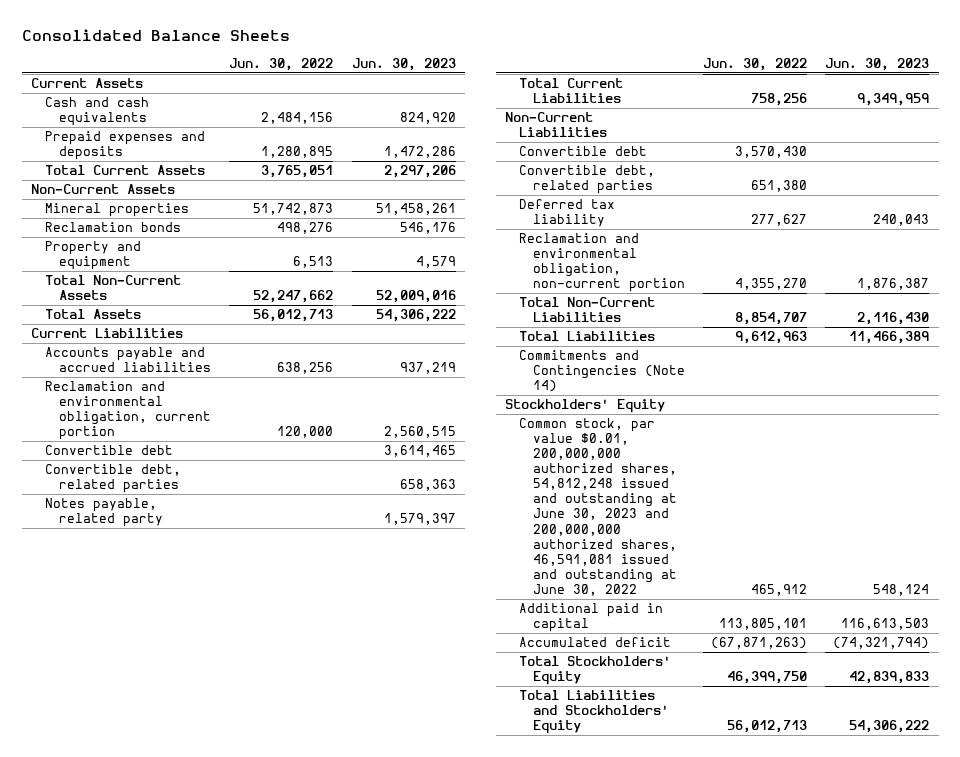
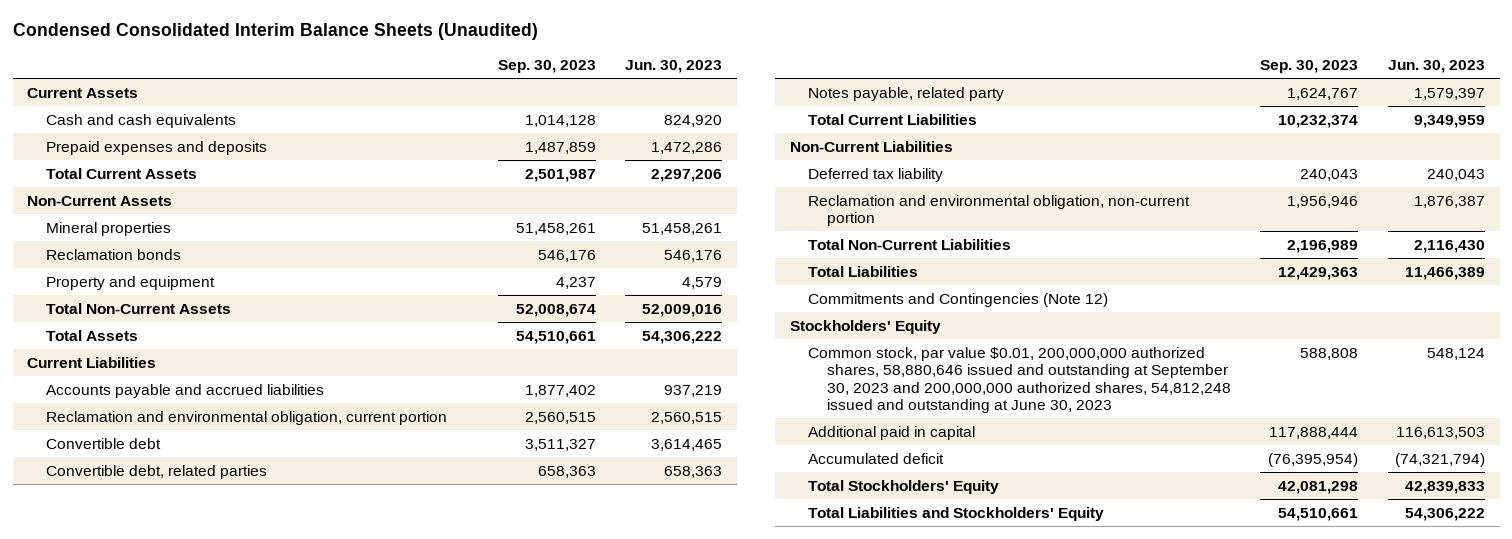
[21,29,290,42] Consolidated Balance Sheets -> [12,23,538,41] Condensed Consolidated Interim Balance Sheets (Unaudited)
[229,57,334,71] Jun. 30, 2022 -> none
none -> [497,60,596,74] Sep. 30, 2023
[518,146,647,157] Convertible debt -> none
[518,165,655,195] Convertible debt, related parties -> none
[518,350,686,393] Commitments and Contingencies (Note 14) -> [808,292,1109,307] Commitments and Contingencies (Note 12)
[518,418,678,596] Common stock, par value $0.01, 200,000,000 authorized shares, 54,812,248 issued and outstanding at June 30, 2023 and 200,000,000 authorized shares, 46,591,081 issued and outstanding at June 30, 2022 -> [808,346,1231,414] Common stock, par value $0.01, 200,000,000 authorized shares, 58,880,646 issued and outstanding at September 30, 2023 and 200,000,000 authorized shares, 54,812,248 issued and outstanding at June 30, 2023

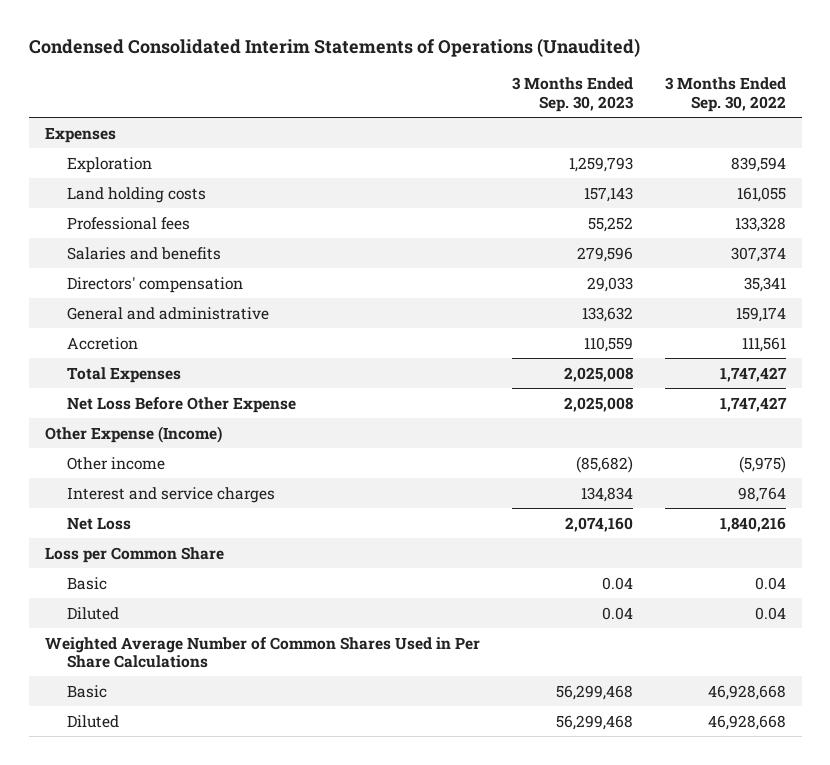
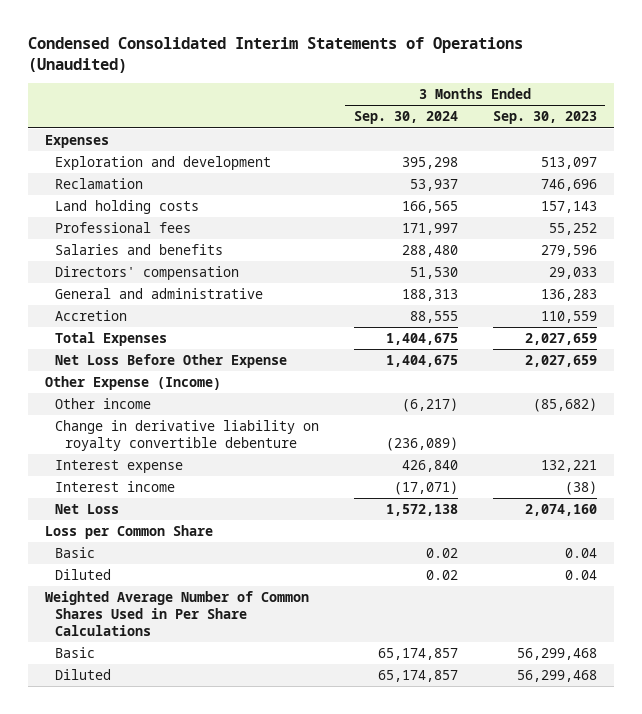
[664,77,786,112] 3 Months Ended Sep. 30, 2022 -> none
none -> [354,111,459,125] Sep. 30, 2024
[66,156,152,173] Exploration -> none
none -> [55,155,272,170] Exploration and development
none -> [55,177,144,189] Reclamation
[581,306,633,322] 133,632 -> [540,288,597,301] 136,283
[563,366,633,382] 2,025,008 -> [524,332,597,345] 2,027,659
[563,396,633,412] 2,025,008 -> [524,354,597,367] 2,027,659
[66,486,275,503] Interest and service charges -> none
none -> [55,419,320,451] Change in derivative liability on royalty convertible debenture
none -> [55,459,184,473] Interest expense
none -> [55,480,176,492] Interest income

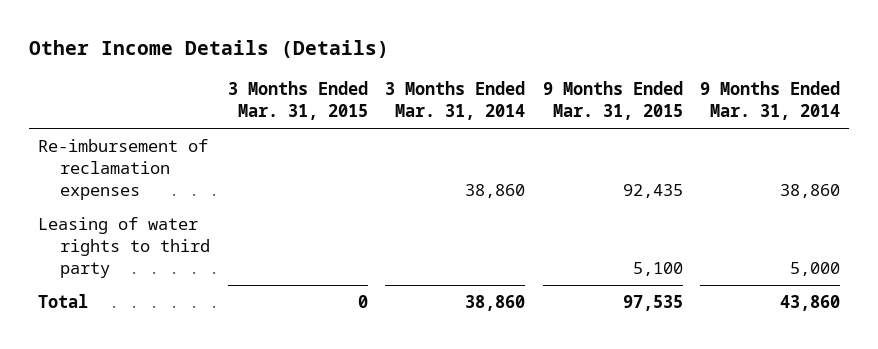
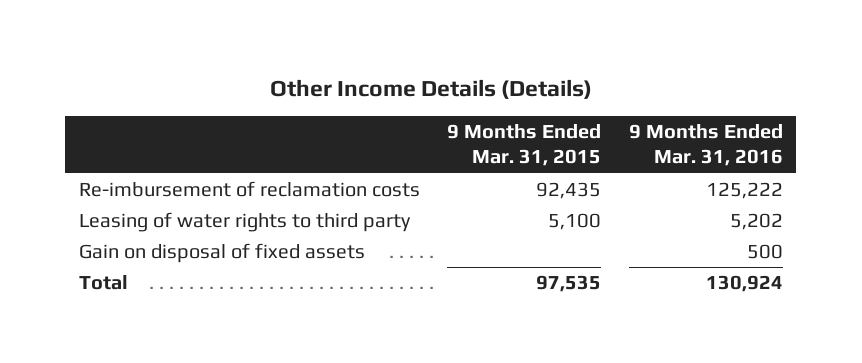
[227,81,368,120] 3 Months Ended Mar. 31, 2015 -> none
[385,81,526,120] 3 Months Ended Mar. 31, 2014 -> none
[700,81,841,120] 9 Months Ended Mar. 31, 2014 -> none
none -> [628,123,783,167] 9 Months Ended Mar. 31, 2016
[37,139,208,200] Re-imbursement of reclamation expenses -> [78,181,420,198] Re-imbursement of reclamation costs
none -> [78,243,365,264] Gain on disposal of fixed assets

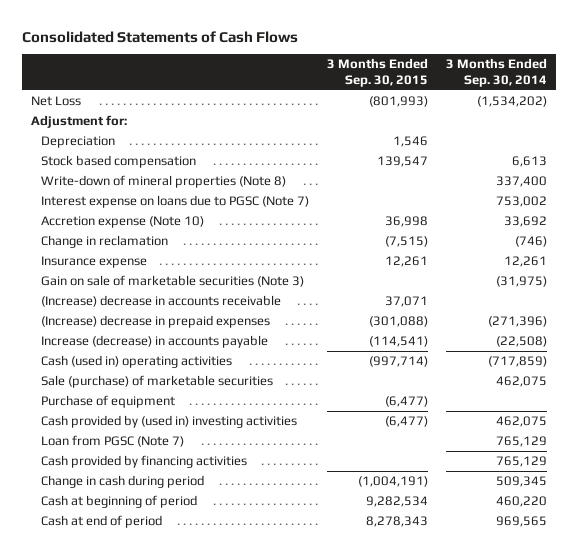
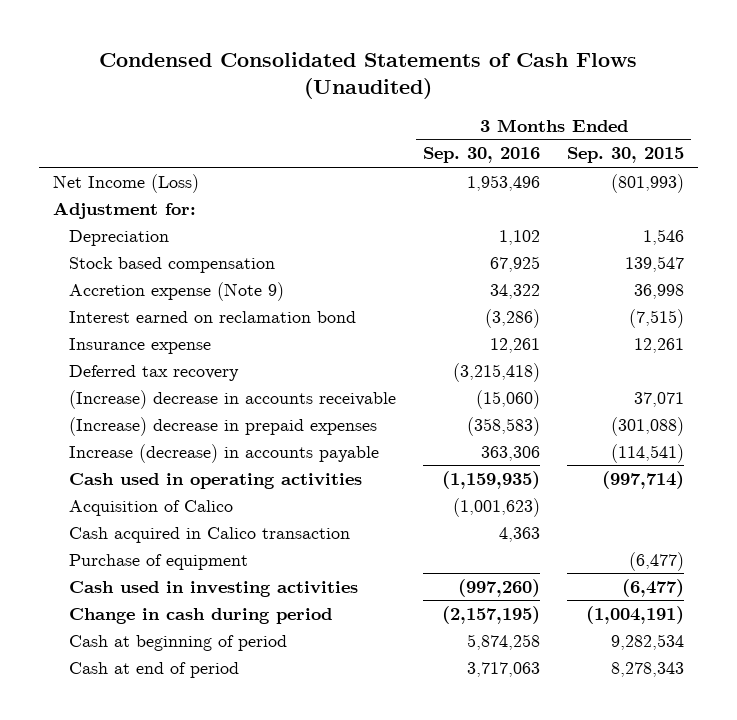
[21,30,298,43] Consolidated Statements of Cash Flows -> [99,51,638,100] Condensed Consolidated Statements of Cash Flows (Unaudited)
[445,58,547,88] 3 Months Ended Sep. 30, 2014 -> none
none -> [423,147,541,164] Sep. 30, 2016
[30,96,81,107] Net Loss -> [52,173,199,193] Net Income (Loss)
[40,175,286,189] Write-down of mineral properties (Note 8) -> none
[40,195,309,209] Interest expense on loans due to PGSC (Note 7) -> none
[40,216,204,229] Accretion expense (Note 10) -> [69,281,285,301] Accretion expense (Note 9)
[40,235,168,249] Change in reclamation -> [69,310,357,323] Interest earned on reclamation bond
[40,275,304,288] Gain on sale of marketable securities (Note 3) -> none
none -> [69,364,240,381] Deferred tax recovery
[40,375,273,389] Sale (purchase) of marketable securities -> none
[40,355,232,369] Cash (used in) operating activities -> [69,472,363,489] Cash used in operating activities
none -> [69,499,234,516] Acquisition of Calico
none -> [69,526,351,543] Cash acquired in Calico transaction
[40,435,184,448] Loan from PGSC (Note 7) -> none
[40,455,247,469] Cash provided by financing activities -> none
[40,415,297,429] Cash provided by (used in) investing activities -> [69,580,359,597] Cash used in investing activities

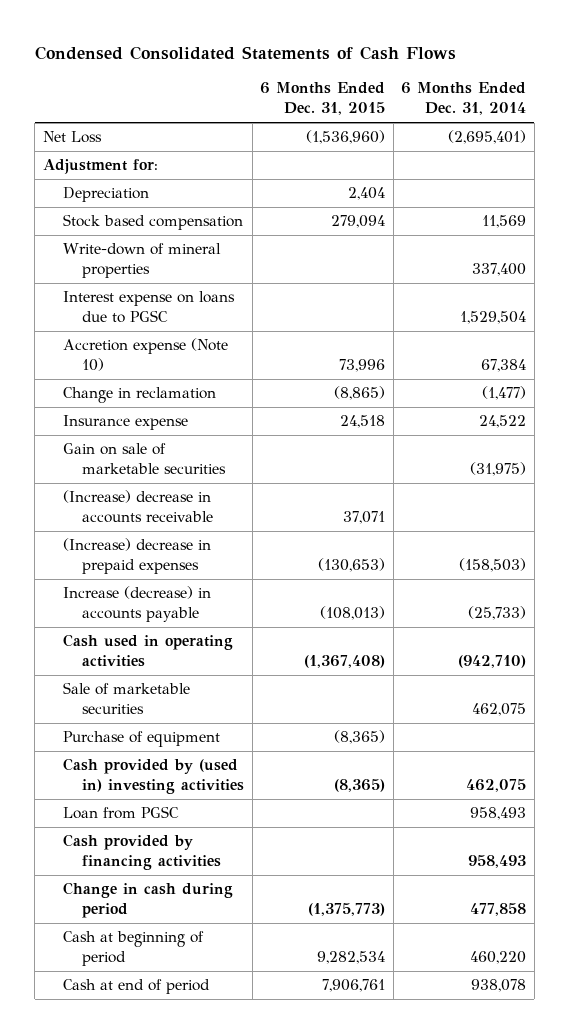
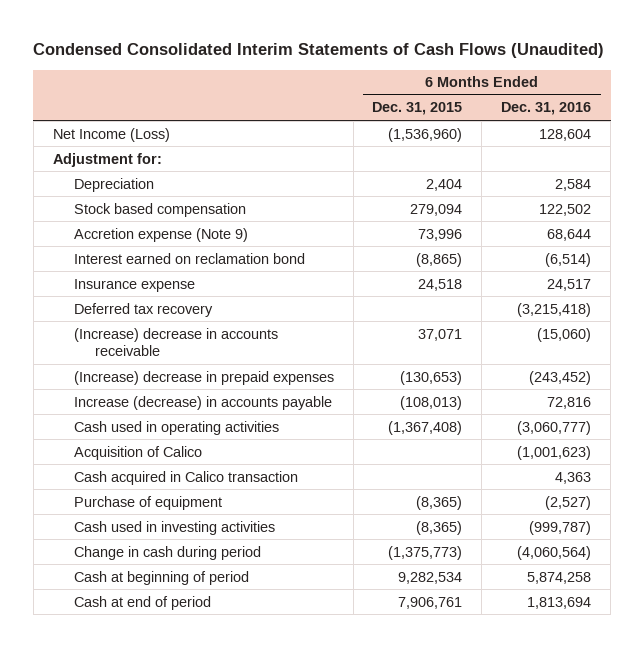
[34,45,456,60] Condensed Consolidated Statements of Cash Flows -> [33,43,605,59] Condensed Consolidated Interim Statements of Cash Flows (Unaudited)
[401,82,527,116] 6 Months Ended Dec. 31, 2014 -> none
none -> [501,102,592,116] Dec. 31, 2016
[42,131,102,144] Net Loss -> [52,127,170,142] Net Income (Loss)
[62,243,221,279] Write-down of mineral properties -> none
[62,291,235,324] Interest expense on loans due to PGSC -> none
[62,338,228,372] Accretion expense (Note 10) -> [73,227,248,242] Accretion expense (Note 9)
[62,387,216,404] Change in reclamation -> [73,252,305,264] Interest earned on reclamation bond
[62,443,227,475] Gain on sale of marketable securities -> none
none -> [73,302,213,317] Deferred tax recovery
[62,682,190,715] Sale of marketable securities -> none
none -> [73,445,202,460] Acquisition of Calico
none -> [73,470,298,485] Cash acquired in Calico transaction
[62,806,179,820] Loan from PGSC -> none
[62,834,222,871] Cash provided by financing activities -> none
[62,758,245,795] Cash provided by (used in) investing activities -> [73,520,275,535] Cash used in investing activities

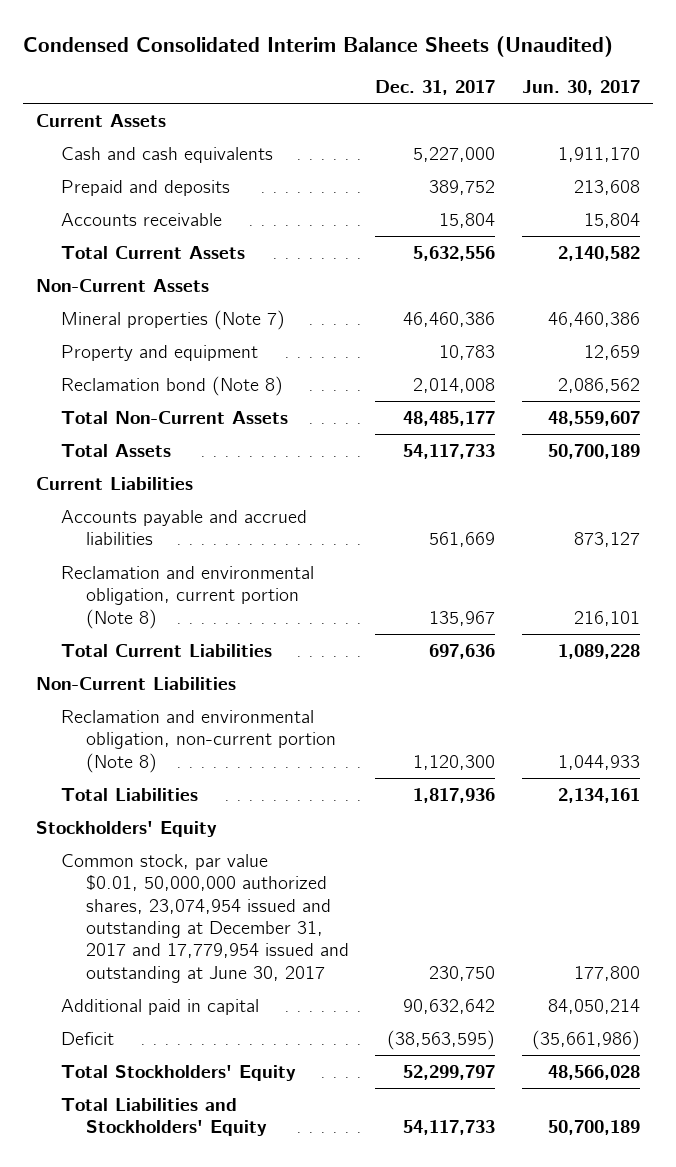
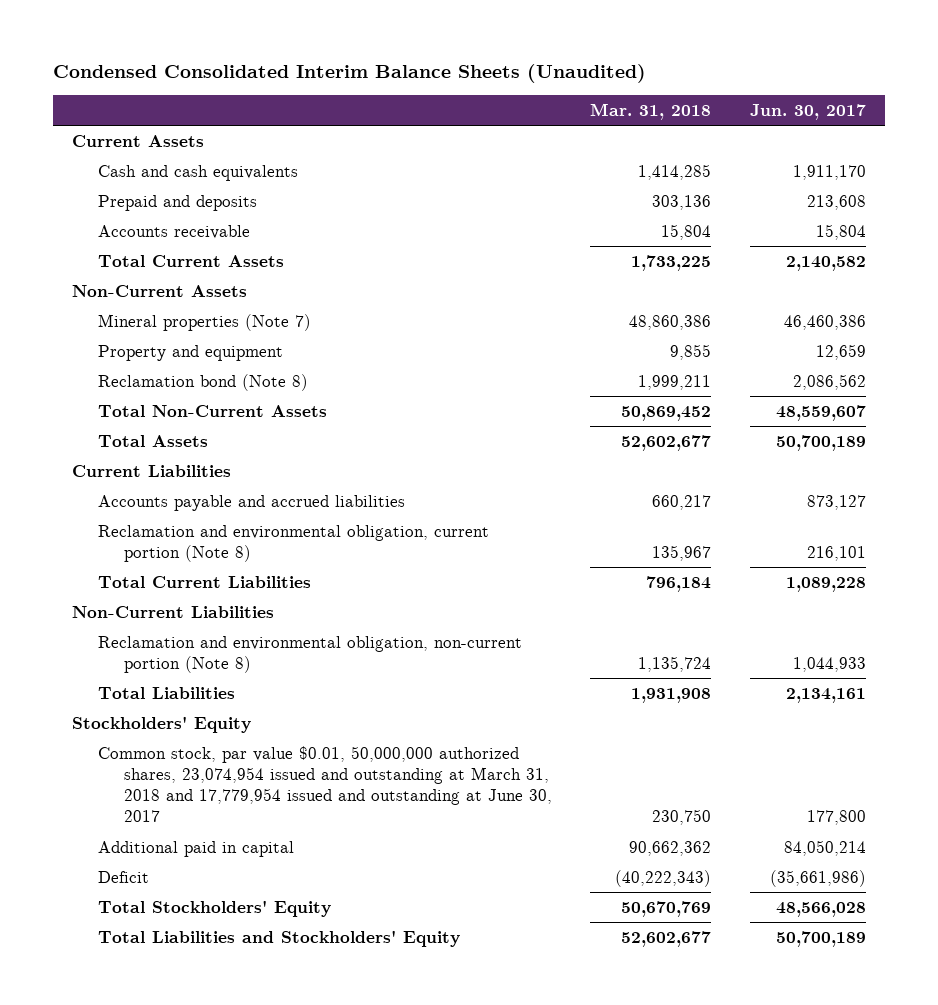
[375,80,496,96] Dec. 31, 2017 -> none
none -> [590,102,712,120] Mar. 31, 2018
[61,853,349,983] Common stock, par value $0.01, 50,000,000 authorized shares, 23,074,954 issued and outstanding at December 31, 2017 and 17,779,954 issued and outstanding at June 30, 2017 -> [97,745,552,823] Common stock, par value $0.01, 50,000,000 authorized shares, 23,074,954 issued and outstanding at March 31, 2018 and 17,779,954 issued and outstanding at June 30, 2017

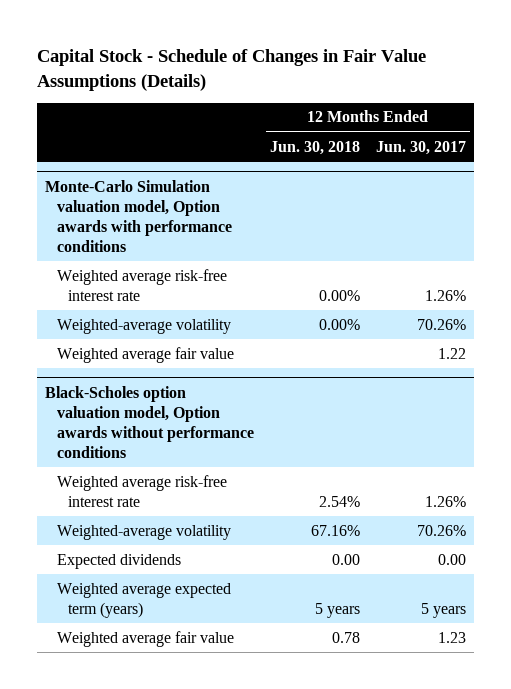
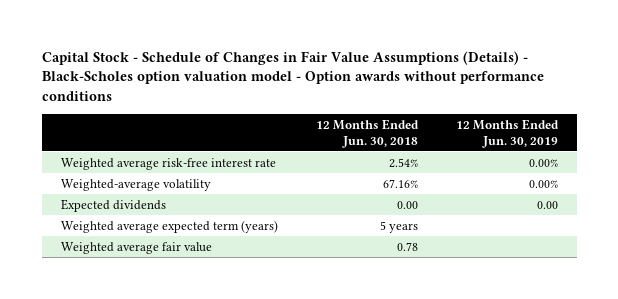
[36,48,426,91] Capital Stock - Schedule of Changes in Fair Value Assumptions (Details) -> [41,50,544,102] Capital Stock - Schedule of Changes in Fair Value Assumptions (Details) - Black-Scholes option valuation model - Option awards without performance conditions
[376,140,467,155] Jun. 30, 2017 -> none
none -> [455,118,559,148] 12 Months Ended Jun. 30, 2019
[44,179,232,252] Monte-Carlo Simulation valuation model, Option awards with performance conditions -> none
[56,268,227,301] Weighted average risk-free interest rate -> none
[56,318,231,334] Weighted-average volatility -> none
[56,346,234,363] Weighted average fair value -> none
[44,385,254,458] Black-Scholes option valuation model, Option awards without performance conditions -> none

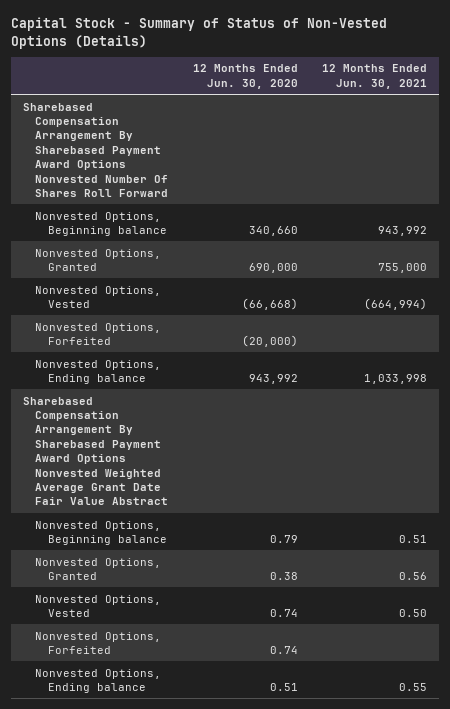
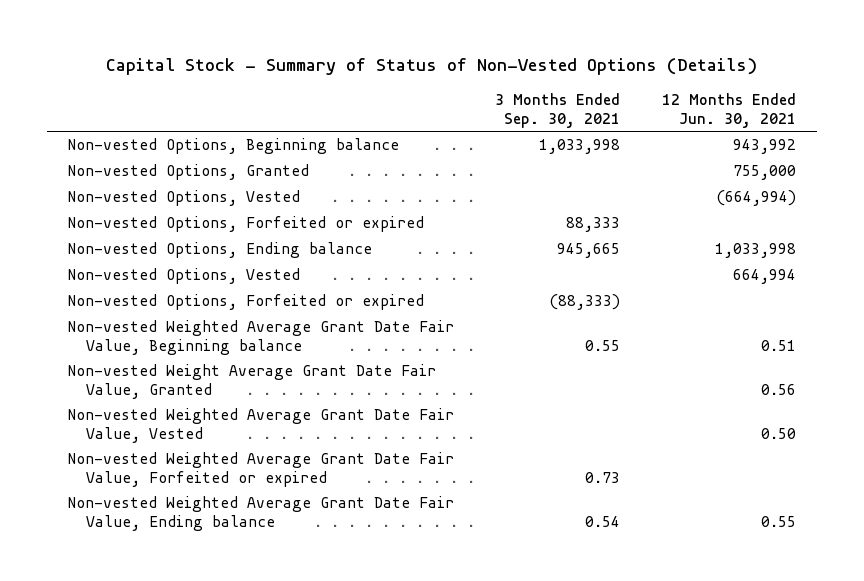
[192,64,298,89] 12 Months Ended Jun. 30, 2020 -> none
none -> [495,92,621,128] 3 Months Ended Sep. 30, 2021
[23,102,169,197] Sharebased Compensation Arrangement By Sharebased Payment Award Options Nonvested Number Of Shares Roll Forward -> none
[23,396,169,506] Sharebased Compensation Arrangement By Sharebased Payment Award Options Nonvested Weighted Average Grant Date Fair Value Abstract -> none
[35,211,167,236] Nonvested Options, Beginning balance -> [67,138,399,155] Non-vested Options, Beginning balance
[35,248,162,271] Nonvested Options, Granted -> [67,164,309,181] Non-vested Options, Granted
[35,285,162,308] Nonvested Options, Vested -> [67,190,300,207] Non-vested Options, Vested
[35,322,162,345] Nonvested Options, Forfeited -> [67,216,424,233] Non-vested Options, Forfeited or expired
[35,359,162,384] Nonvested Options, Ending balance -> [67,242,372,259] Non-vested Options, Ending balance
none -> [67,268,300,285] Non-vested Options, Vested
none -> [67,294,424,311] Non-vested Options, Forfeited or expired
[35,520,167,545] Nonvested Options, Beginning balance -> [67,320,454,355] Non-vested Weighted Average Grant Date Fair Value, Beginning balance
[35,557,162,580] Nonvested Options, Granted -> [67,364,436,399] Non-vested Weight Average Grant Date Fair Value, Granted
[35,594,162,617] Nonvested Options, Vested -> [67,408,454,443] Non-vested Weighted Average Grant Date Fair Value, Vested
[35,631,162,654] Nonvested Options, Forfeited -> [67,452,454,487] Non-vested Weighted Average Grant Date Fair Value, Forfeited or expired
[35,668,162,693] Nonvested Options, Ending balance -> [67,496,454,531] Non-vested Weighted Average Grant Date Fair Value, Ending balance

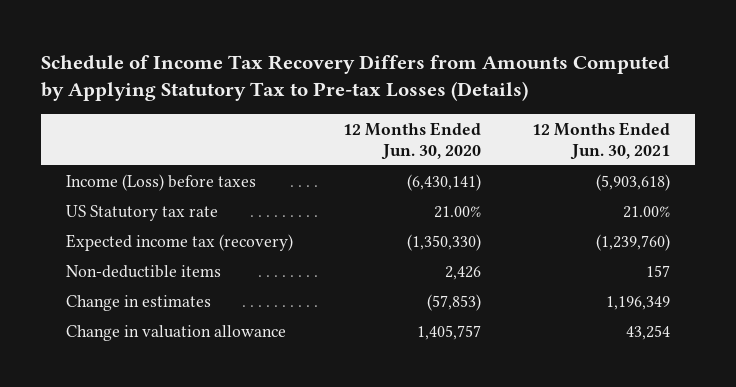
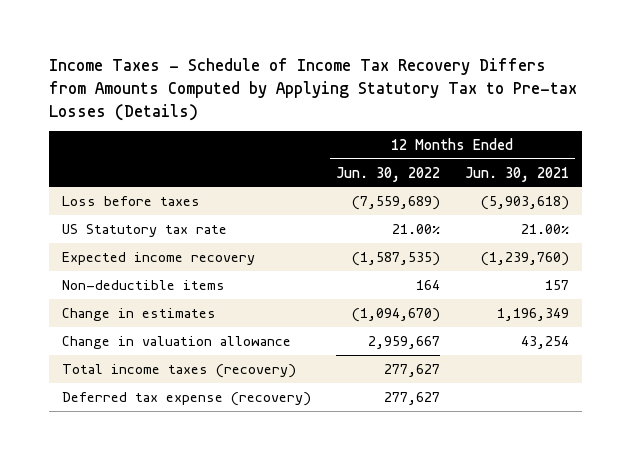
[41,54,671,102] Schedule of Income Tax Recovery Differs from Amounts Computed by Applying Statutory Tax to Pre-tax Losses (Details) -> [48,58,577,121] Income Taxes - Schedule of Income Tax Recovery Differs from Amounts Computed by Applying Statutory Tax to Pre-tax Losses (Details)
[343,121,482,160] 12 Months Ended Jun. 30, 2020 -> none
none -> [335,166,440,182] Jun. 30, 2022
[66,173,257,191] Income (Loss) before taxes -> [61,195,200,206] Loss before taxes
[66,233,294,251] Expected income tax (recovery) -> [61,251,255,265] Expected income recovery
none -> [61,363,296,378] Total income taxes (recovery)
none -> [61,391,311,406] Deferred tax expense (recovery)

